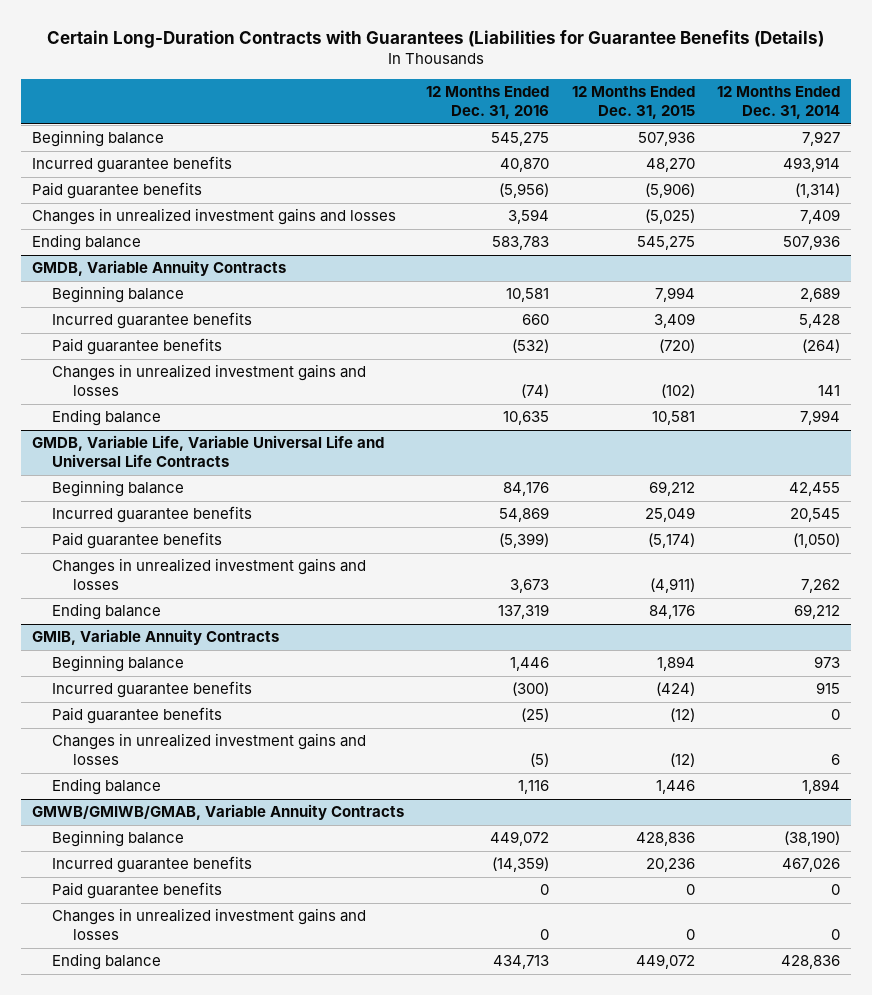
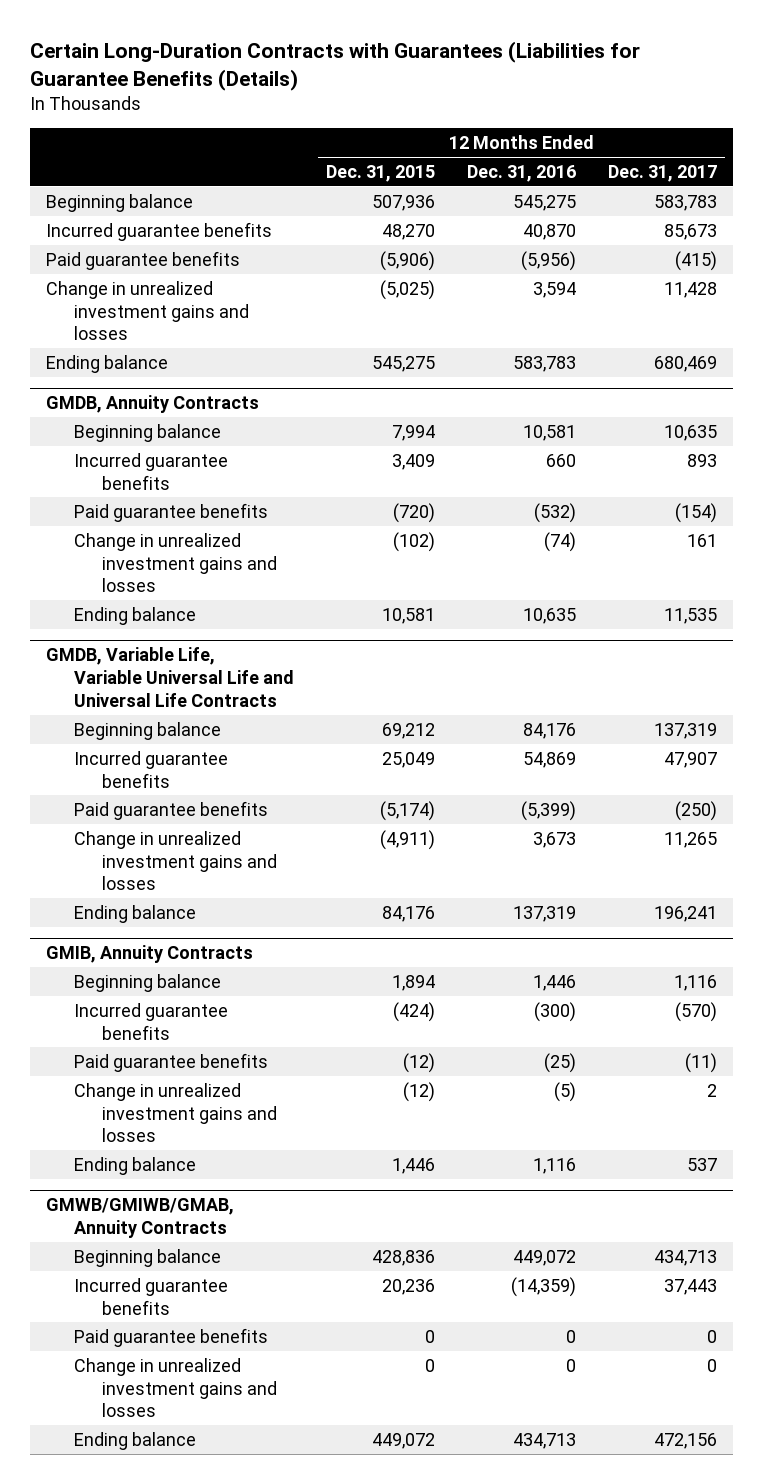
[717,85,841,120] 12 Months Ended Dec. 31, 2014 -> none
none -> [608,164,718,182] Dec. 31, 2017
[31,208,396,226] Changes in unrealized investment gains and losses -> [45,280,250,341] Change in unrealized investment gains and losses
[31,260,286,277] GMDB, Variable Annuity Contracts -> [45,395,259,414] GMDB, Annuity Contracts
[52,364,367,397] Changes in unrealized investment gains and losses -> [74,532,278,593] Change in unrealized investment gains and losses
[52,558,367,591] Changes in unrealized investment gains and losses -> [74,830,278,891] Change in unrealized investment gains and losses
[31,629,279,646] GMIB, Variable Annuity Contracts -> [45,945,253,964] GMIB, Annuity Contracts
[52,733,367,766] Changes in unrealized investment gains and losses -> [74,1082,278,1143] Change in unrealized investment gains and losses
[31,804,404,821] GMWB/GMIWB/GMAB, Variable Annuity Contracts -> [45,1198,234,1238] GMWB/GMIWB/GMAB, Annuity Contracts
[52,908,367,941] Changes in unrealized investment gains and losses -> [74,1357,278,1418] Change in unrealized investment gains and losses

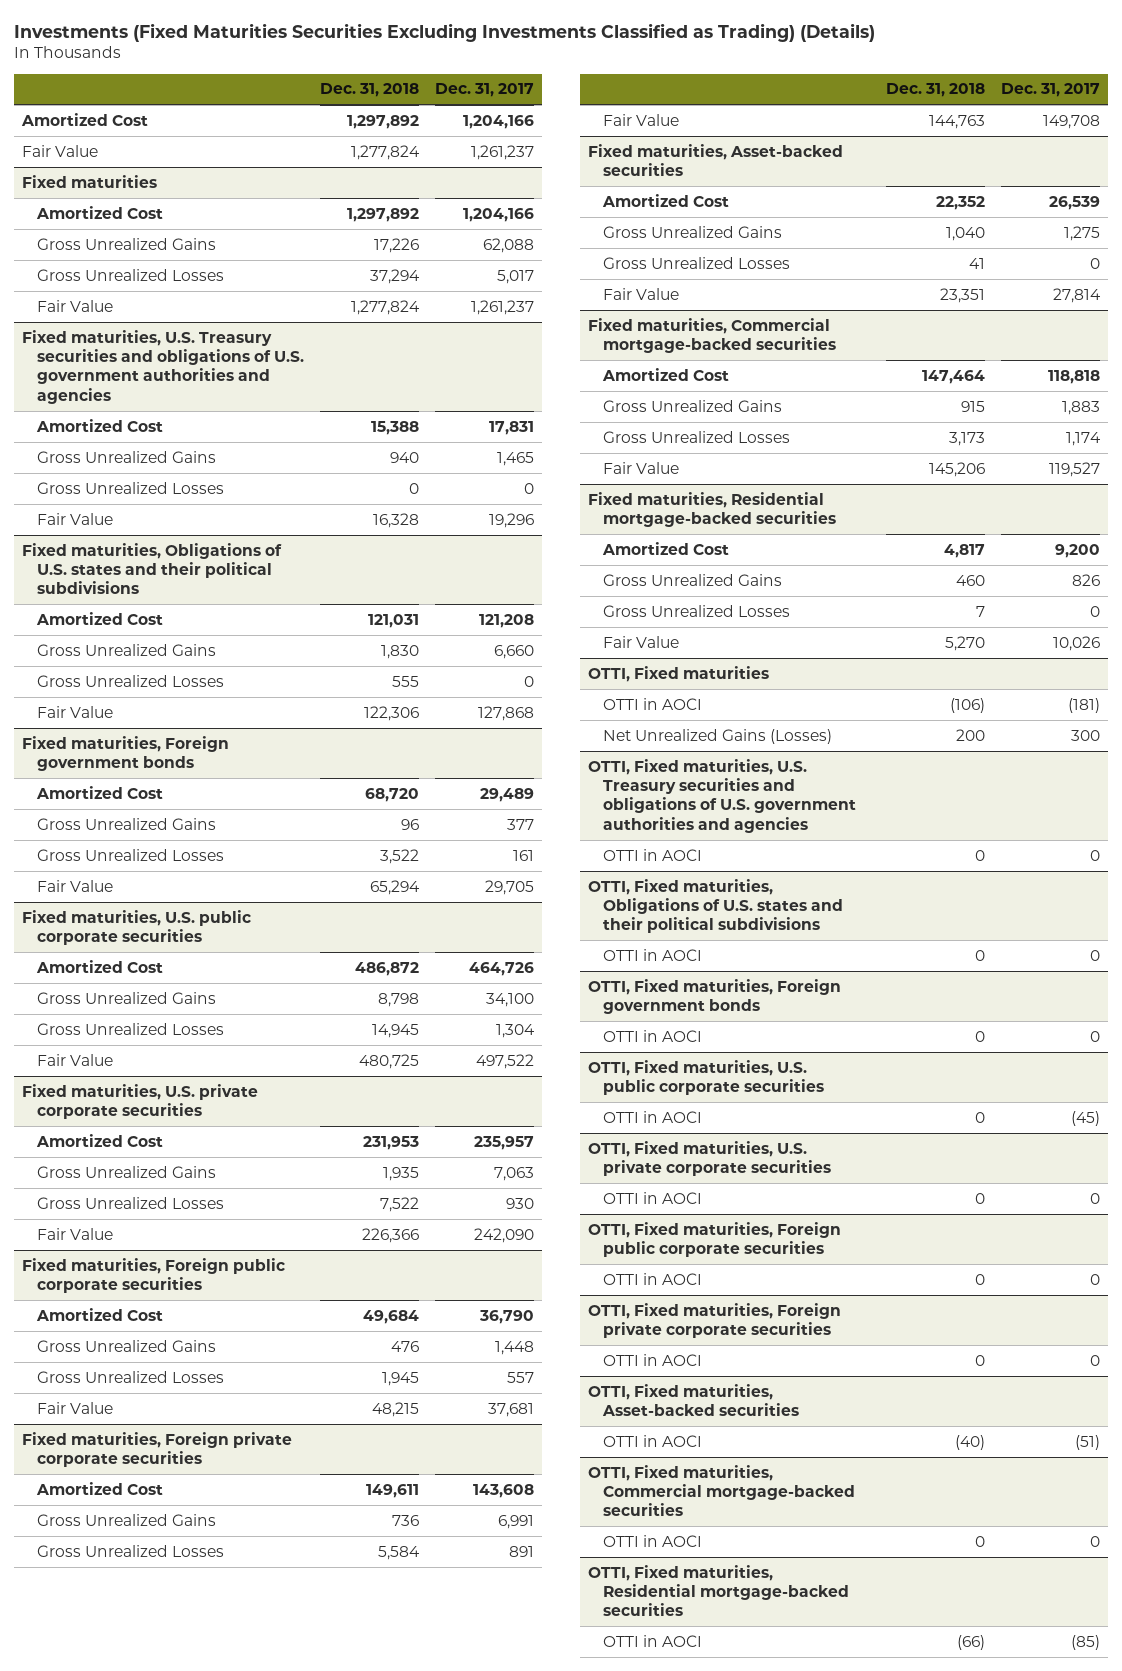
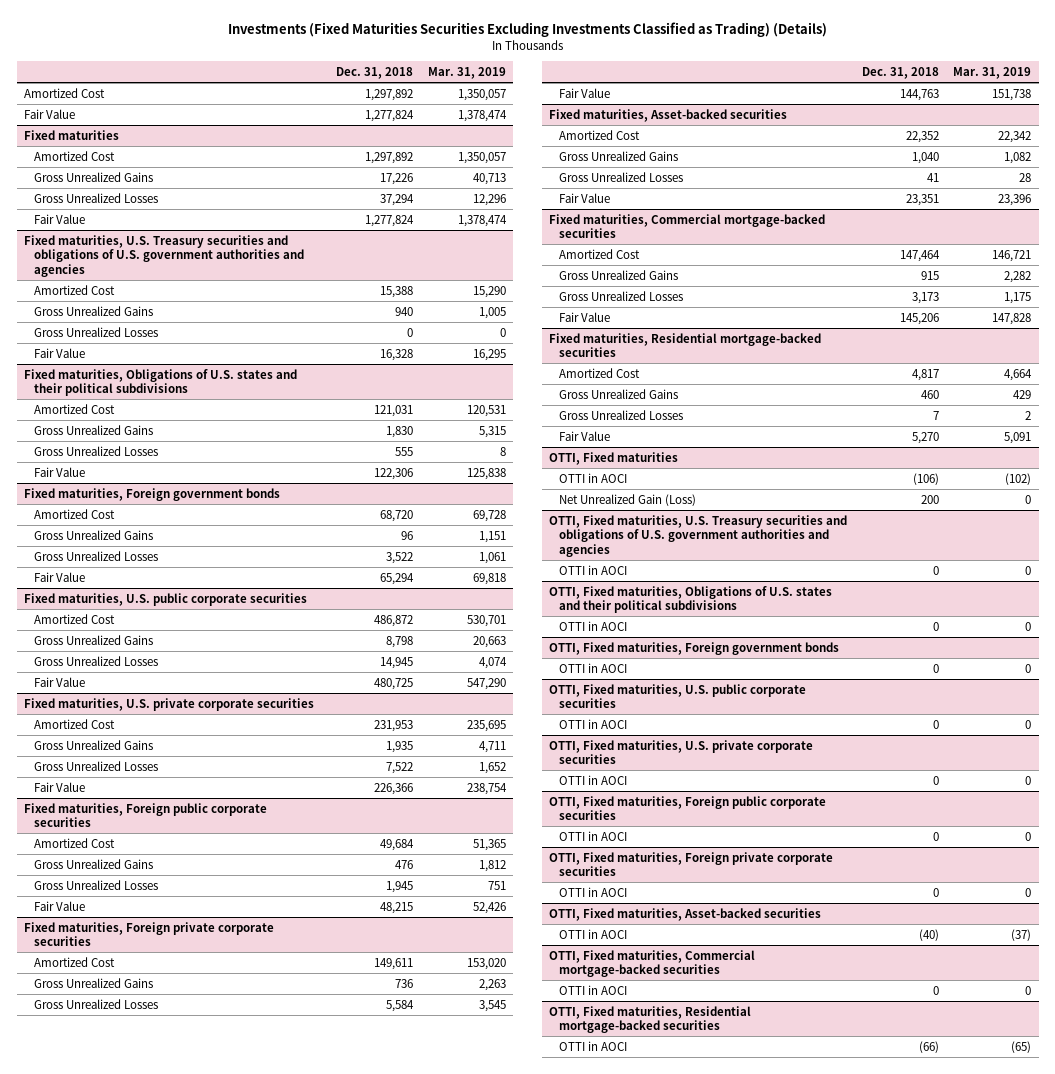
[434,83,534,98] Dec. 31, 2017 -> none
none -> [428,66,507,79] Mar. 31, 2019
[603,728,833,744] Net Unrealized Gains (Losses) -> [558,493,696,506] Net Unrealized Gain (Loss)

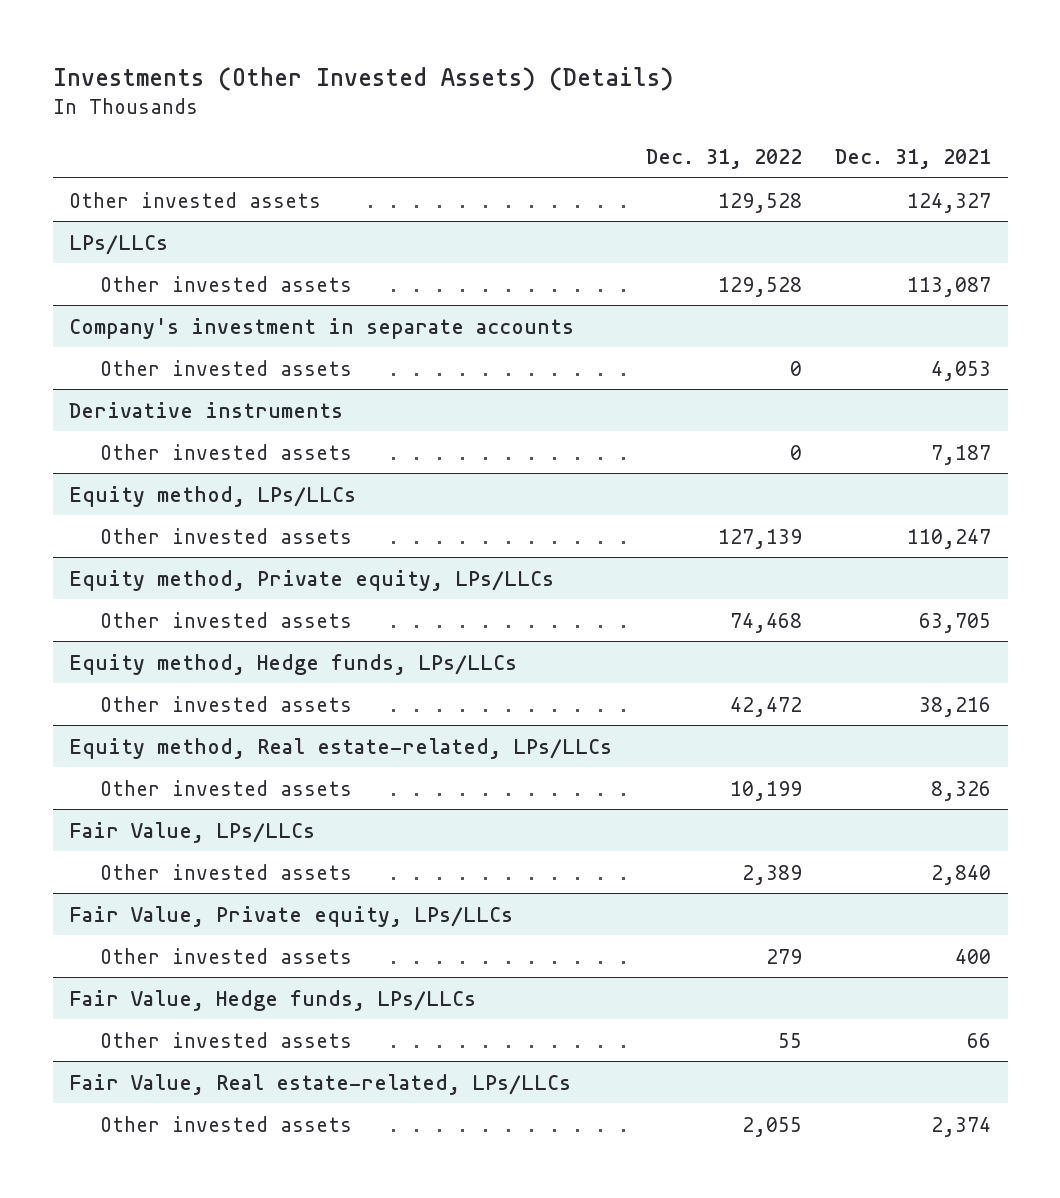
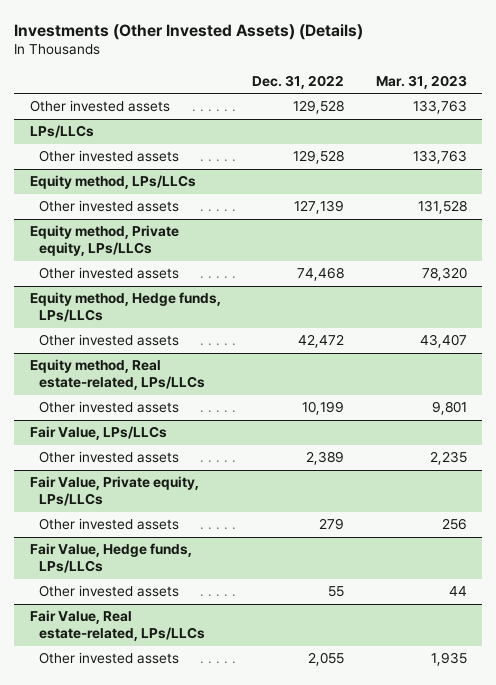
[834,149,991,170] Dec. 31, 2021 -> none
none -> [375,74,467,89] Mar. 31, 2023
[69,317,575,339] Company's investment in separate accounts -> none
[100,359,353,376] Other invested assets -> none
[69,401,344,418] Derivative instruments -> none
[100,443,353,460] Other invested assets -> none

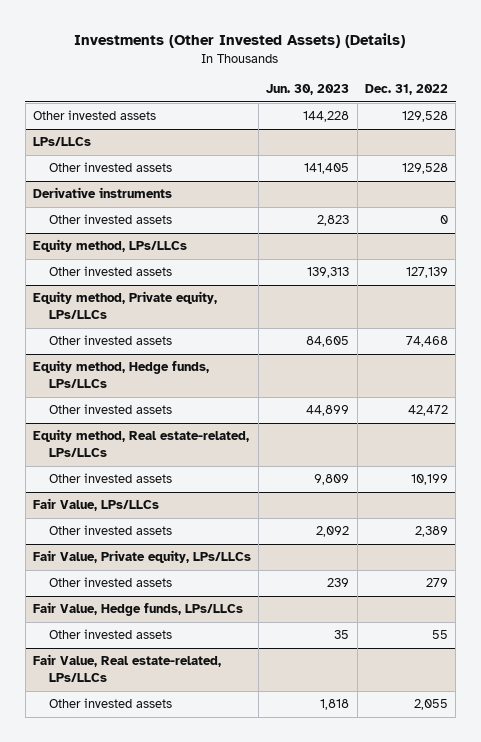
[375,74,467,89] Mar. 31, 2023 -> none
none -> [266,84,350,96] Jun. 30, 2023
none -> [32,187,172,199] Derivative instruments
none -> [49,214,173,225] Other invested assets

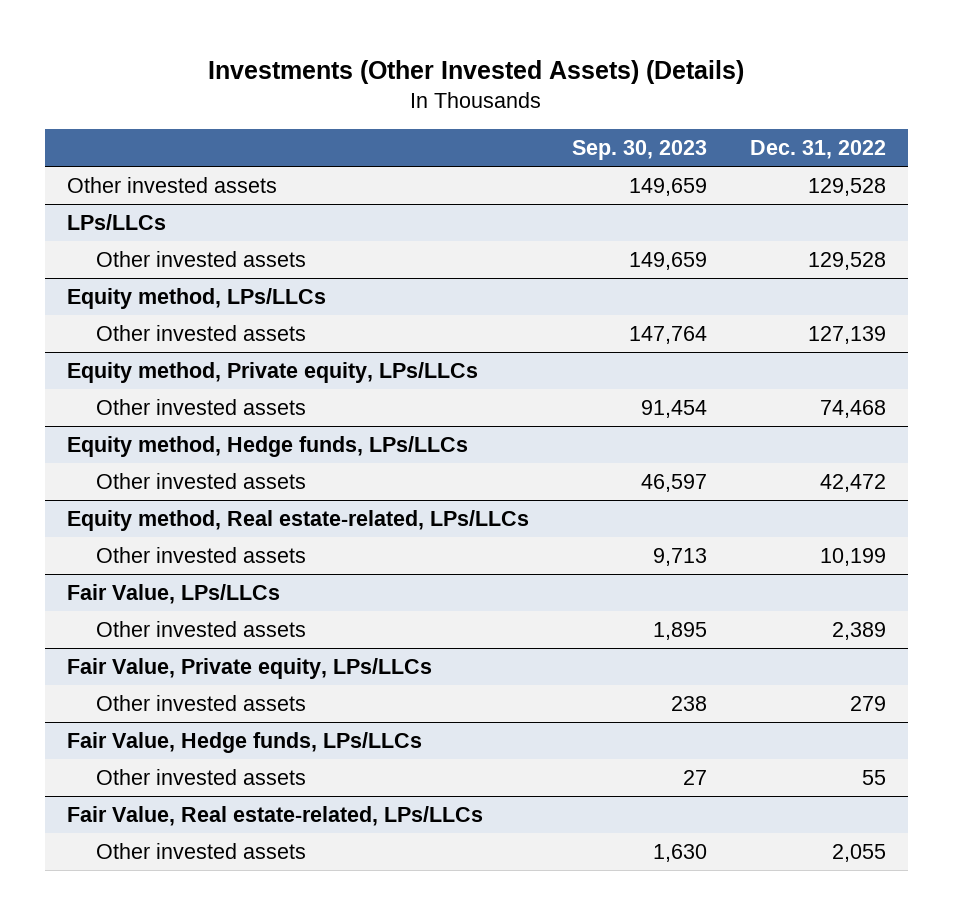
[266,84,350,96] Jun. 30, 2023 -> none
none -> [571,140,707,161] Sep. 30, 2023
[32,187,172,199] Derivative instruments -> none
[49,214,173,225] Other invested assets -> none

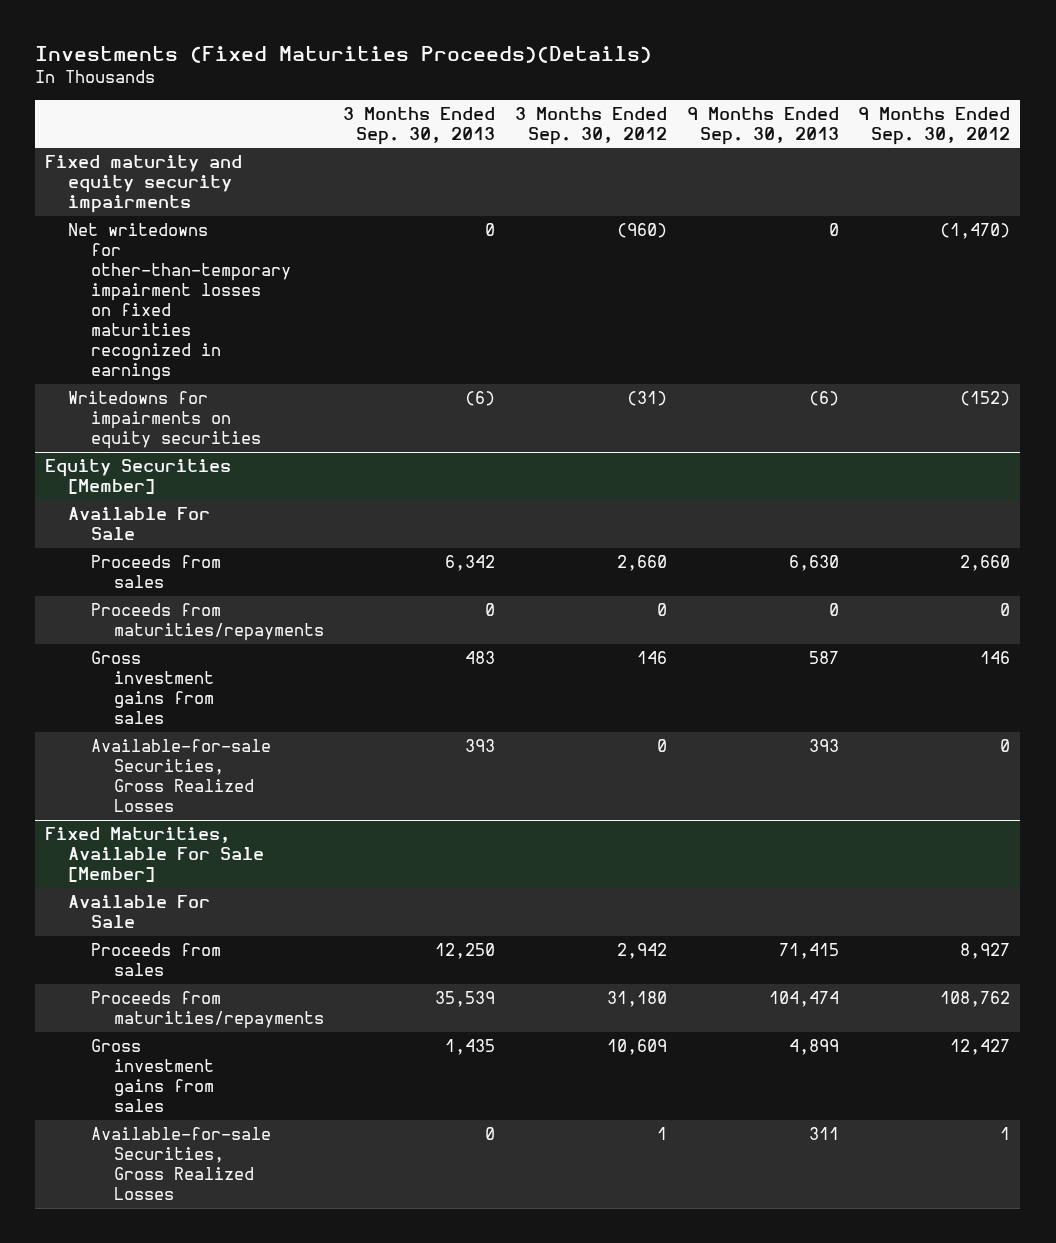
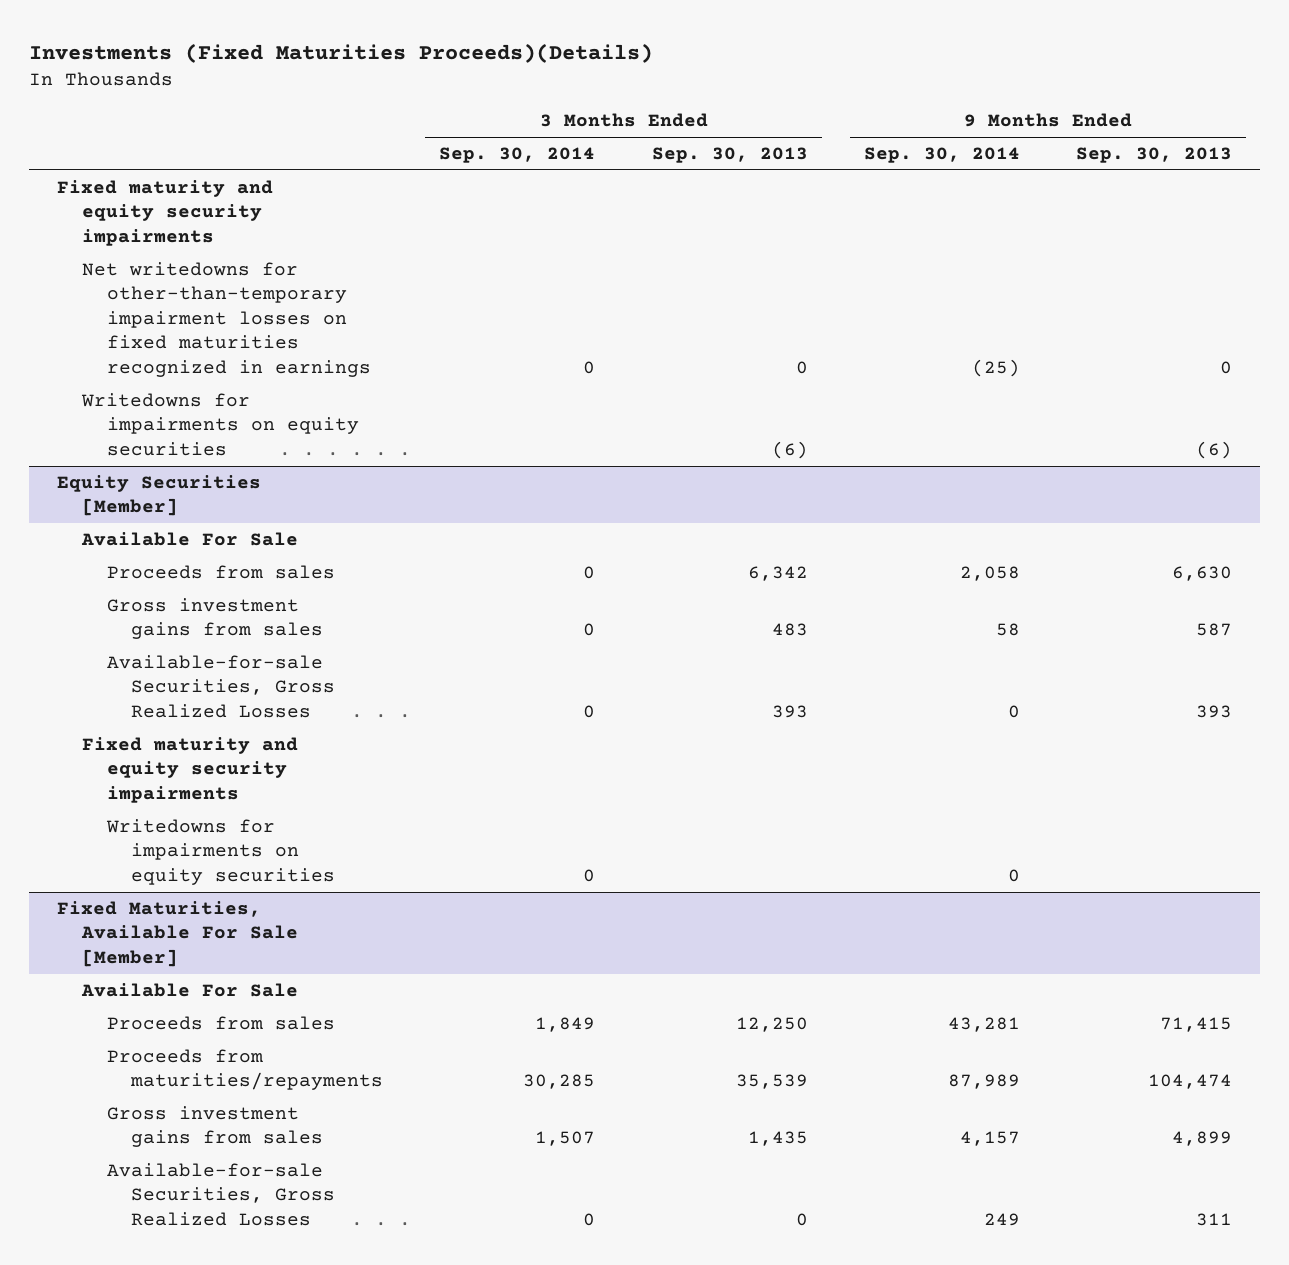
[514,106,667,145] 3 Months Ended Sep. 30, 2012 -> none
[858,106,1011,145] 9 Months Ended Sep. 30, 2012 -> none
none -> [439,146,596,163] Sep. 30, 2014
none -> [863,146,1020,163] Sep. 30, 2014
[90,603,324,642] Proceeds from maturities/repayments -> none
none -> [81,736,298,803] Fixed maturity and equity security impairments
none -> [105,818,336,885] Writedowns for impairments on equity securities

